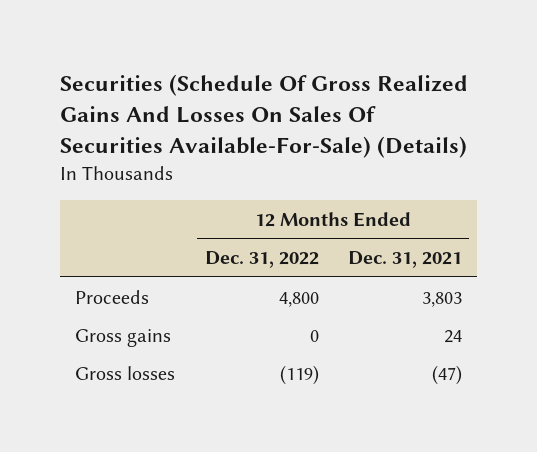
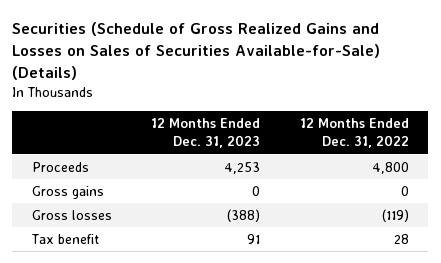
[60,74,469,159] Securities (Schedule Of Gross Realized Gains And Losses On Sales Of Securities Available-For-Sale) (Details) -> [12,22,381,81] Securities (Schedule of Gross Realized Gains and Losses on Sales of Securities Available-for-Sale) (Details)
[348,250,463,268] Dec. 31, 2021 -> none
none -> [151,118,261,149] 12 Months Ended Dec. 31, 2023
none -> [31,233,100,244] Tax benefit

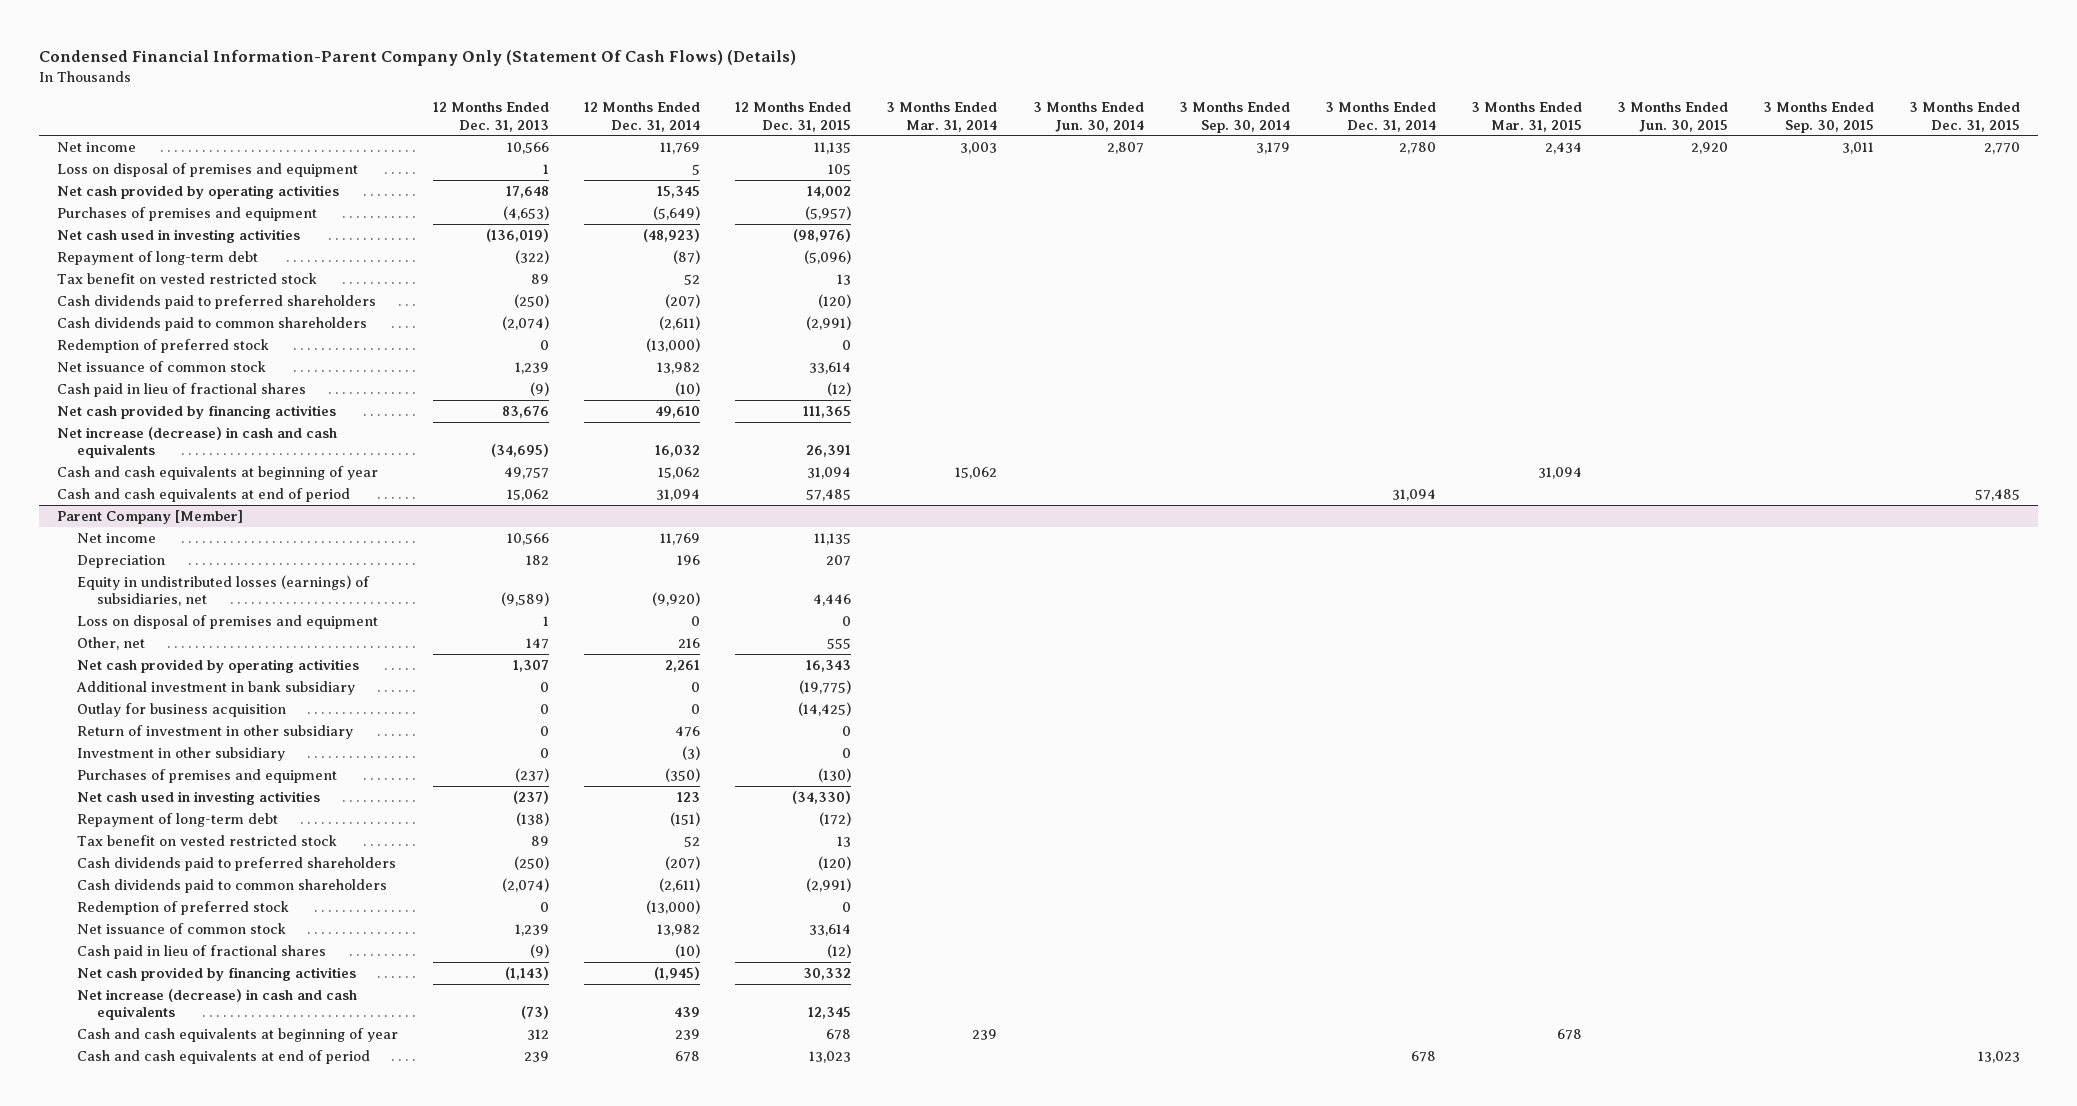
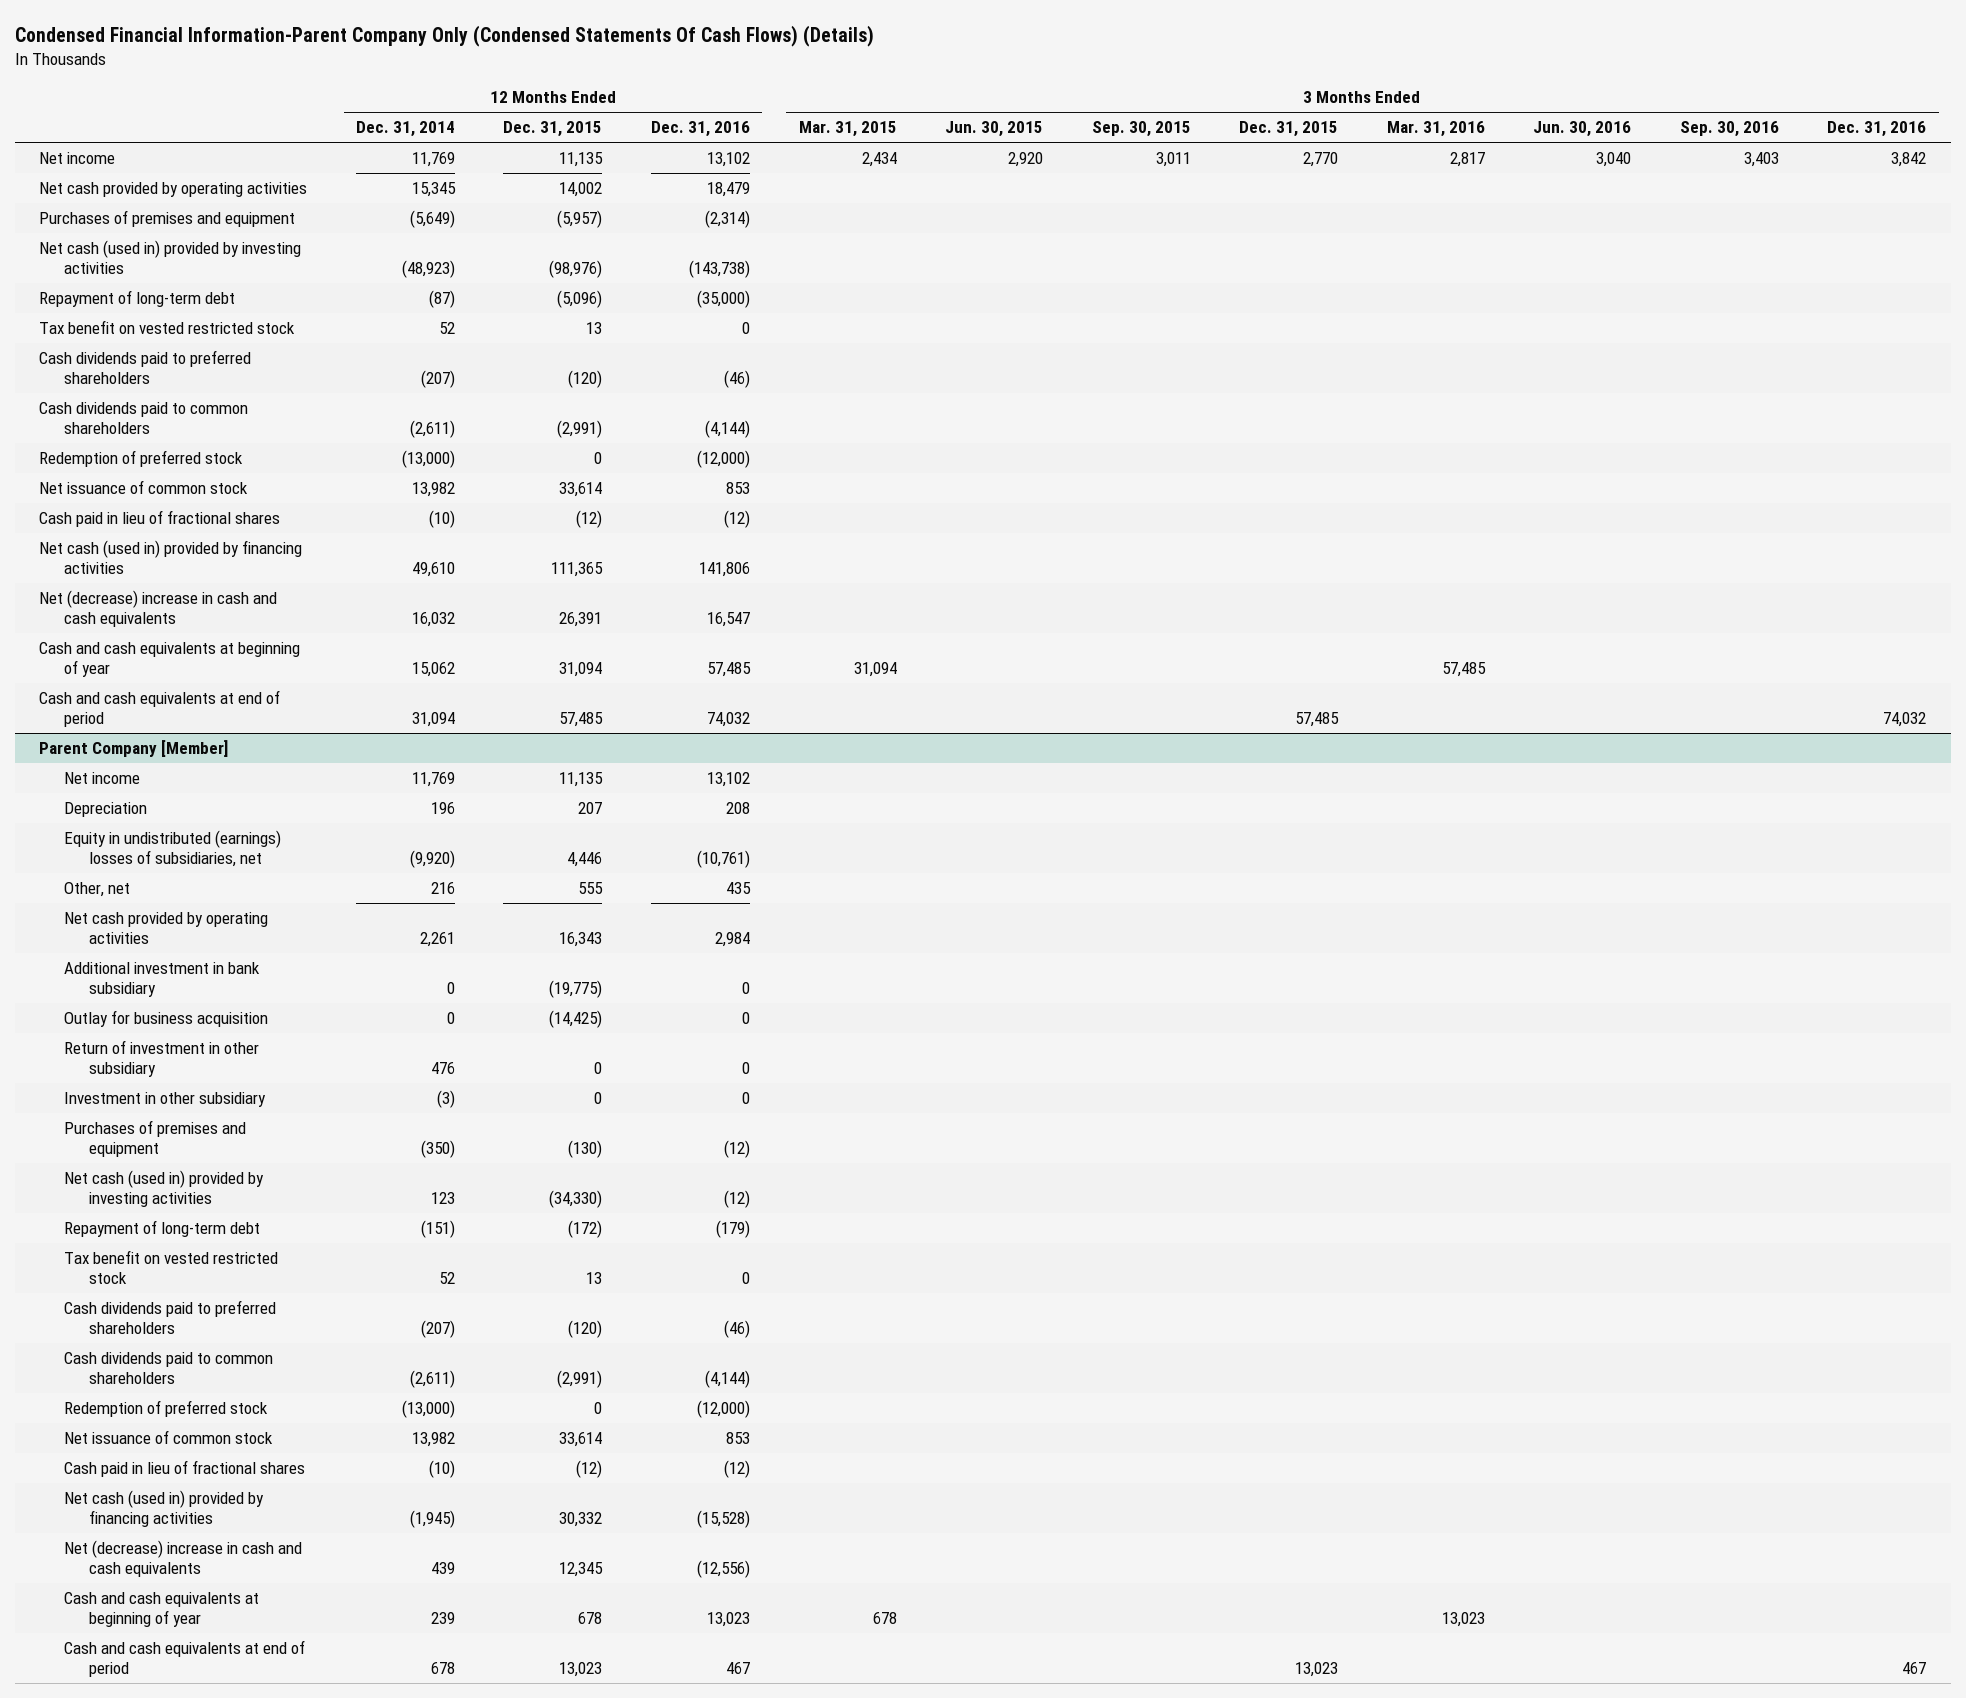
[39,49,797,66] Condensed Financial Information-Parent Company Only (Statement Of Cash Flows) (Details) -> [15,24,875,47] Condensed Financial Information-Parent Company Only (Condensed Statements Of Cash Flows) (Details)
[432,101,549,132] 12 Months Ended Dec. 31, 2013 -> none
[886,101,998,132] 3 Months Ended Mar. 31, 2014 -> none
[1032,101,1144,132] 3 Months Ended Jun. 30, 2014 -> none
[1178,101,1290,133] 3 Months Ended Sep. 30, 2014 -> none
[1324,101,1436,132] 3 Months Ended Dec. 31, 2014 -> none
none -> [651,121,751,138] Dec. 31, 2016
none -> [1386,121,1485,138] Mar. 31, 2016
none -> [1533,121,1632,138] Jun. 30, 2016
none -> [1679,121,1779,138] Sep. 30, 2016
none -> [1827,121,1927,138] Dec. 31, 2016
[56,162,358,177] Loss on disposal of premises and equipment -> none
[56,228,300,243] Net cash used in investing activities -> [39,240,302,274] Net cash (used in) provided by investing activities
[56,404,336,419] Net cash provided by financing activities -> [39,540,303,574] Net cash (used in) provided by financing activities
[56,426,337,459] Net increase (decrease) in cash and cash equivalents -> [39,590,278,627] Net (decrease) increase in cash and cash equivalents
[76,614,378,629] Loss on disposal of premises and equipment -> none
[76,574,370,607] Equity in undistributed losses (earnings) of subsidiaries, net -> [64,830,282,867] Equity in undistributed (earnings) losses of subsidiaries, net
[76,790,320,805] Net cash used in investing activities -> [64,1170,265,1207] Net cash (used in) provided by investing activities
[76,966,356,981] Net cash provided by financing activities -> [64,1490,265,1527] Net cash (used in) provided by financing activities
[76,988,357,1021] Net increase (decrease) in cash and cash equivalents -> [64,1540,303,1577] Net (decrease) increase in cash and cash equivalents

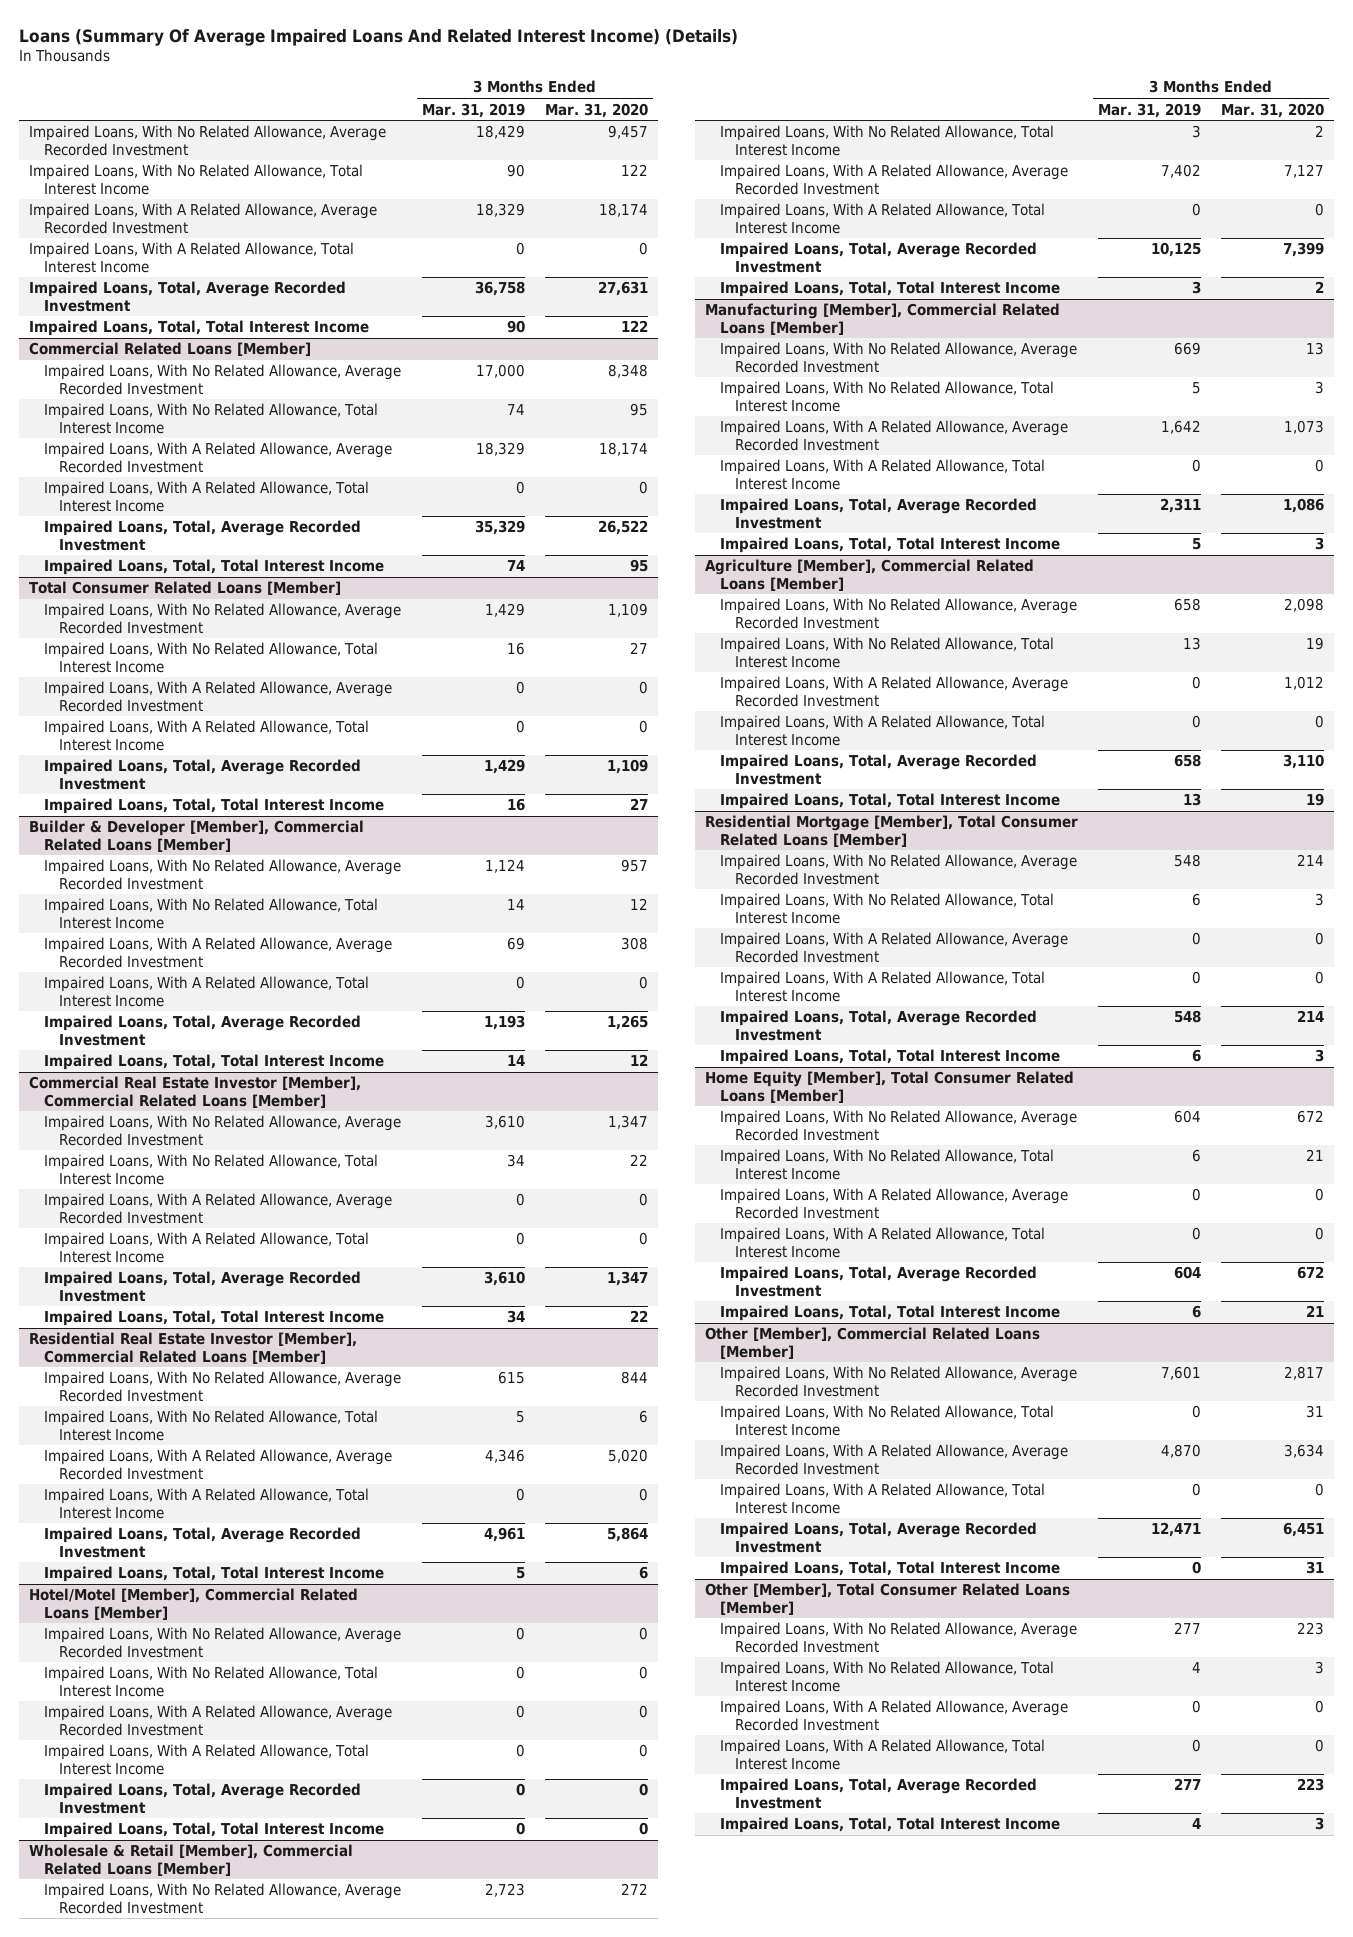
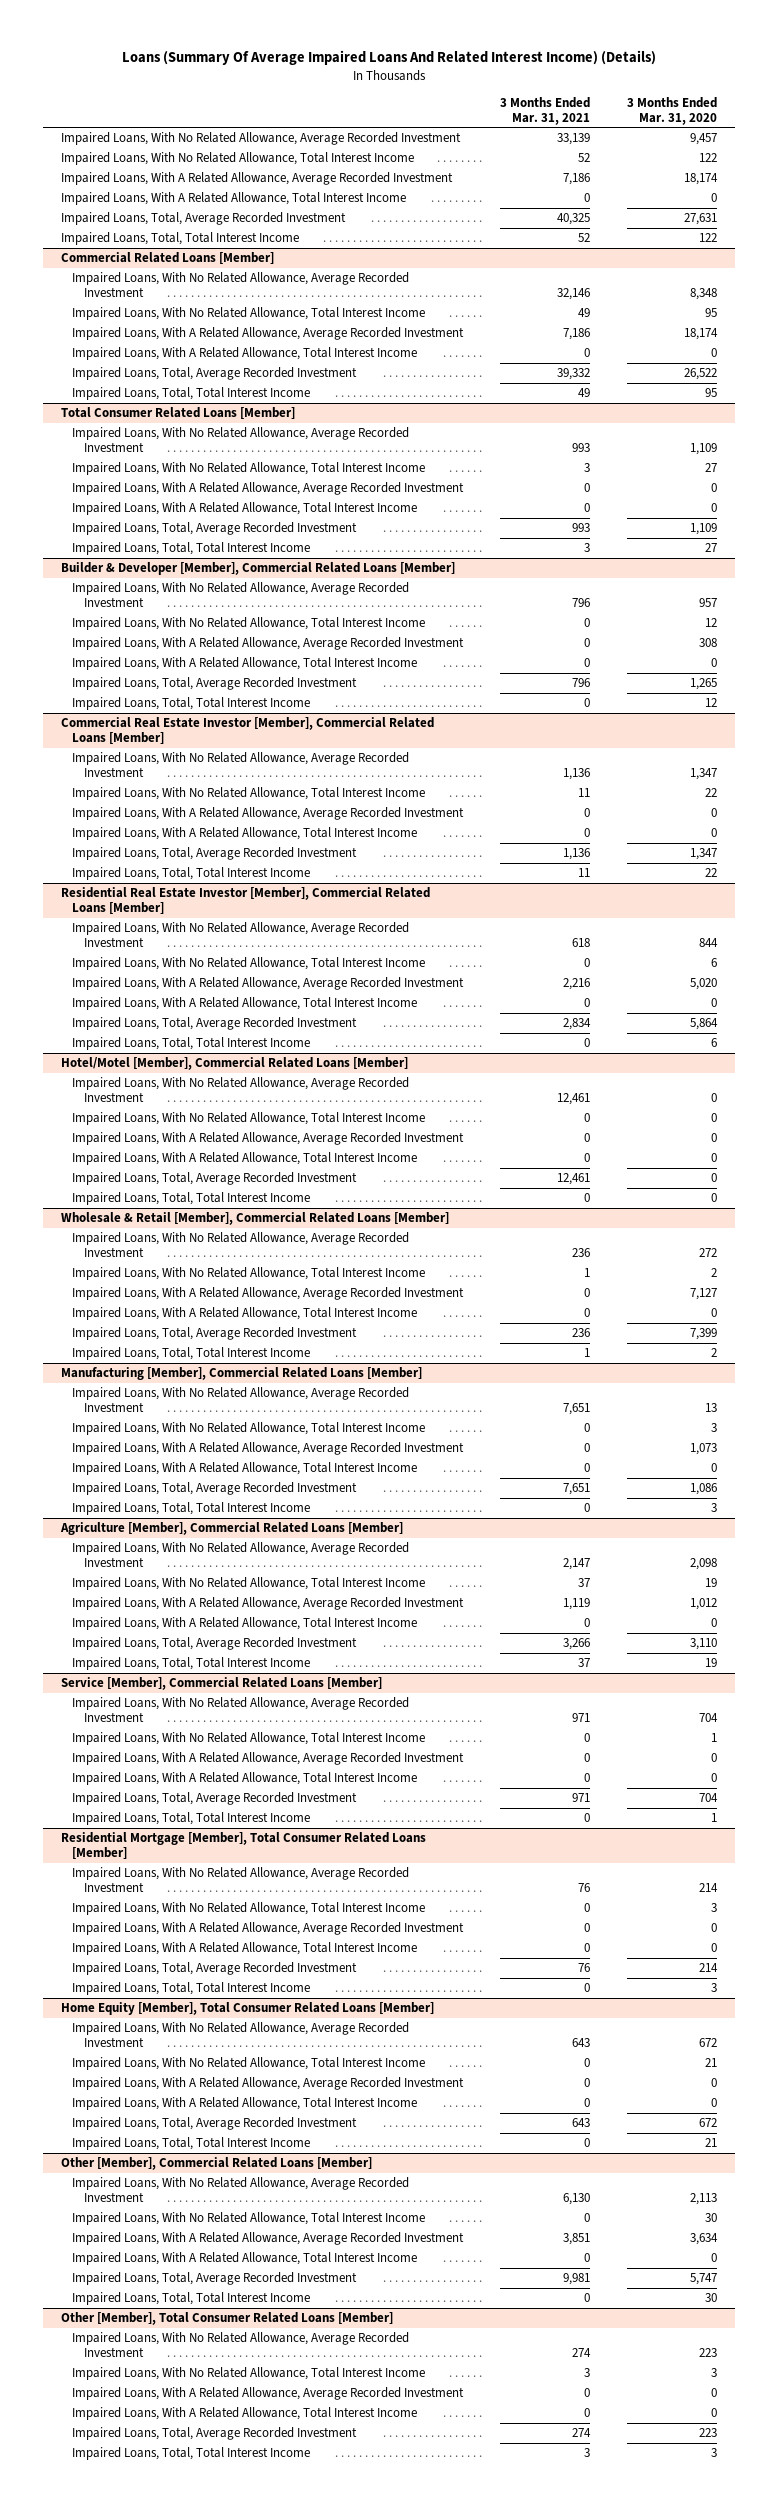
[422,102,526,118] Mar. 31, 2019 -> none
none -> [500,96,591,125] 3 Months Ended Mar. 31, 2021
none -> [60,1677,382,1691] Service [Member], Commercial Related Loans [Member]
none -> [72,1697,410,1723] Impaired Loans, With No Related Allowance, Average Recorded Investment
none -> [72,1732,426,1746] Impaired Loans, With No Related Allowance, Total Interest Income
none -> [72,1752,465,1766] Impaired Loans, With A Related Allowance, Average Recorded Investment
none -> [72,1772,418,1786] Impaired Loans, With A Related Allowance, Total Interest Income
none -> [72,1792,358,1806] Impaired Loans, Total, Average Recorded Investment
none -> [72,1812,311,1826] Impaired Loans, Total, Total Interest Income
[1283,1366,1324,1381] 2,817 -> [690,2193,718,2206] 2,113
[1305,1405,1324,1419] 31 -> [705,2213,718,2223] 30
[1282,1522,1324,1538] 6,451 -> [690,2273,718,2286] 5,747
[1305,1561,1324,1575] 31 -> [705,2293,718,2303] 30

